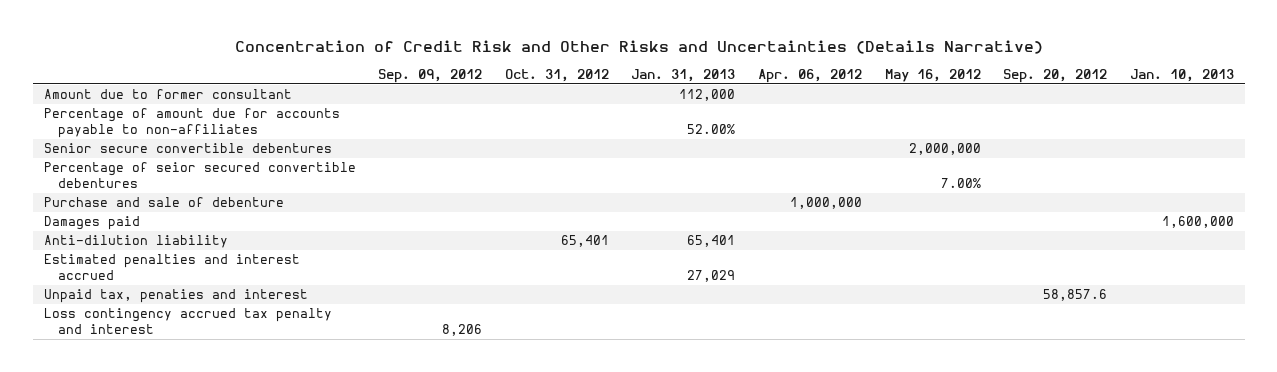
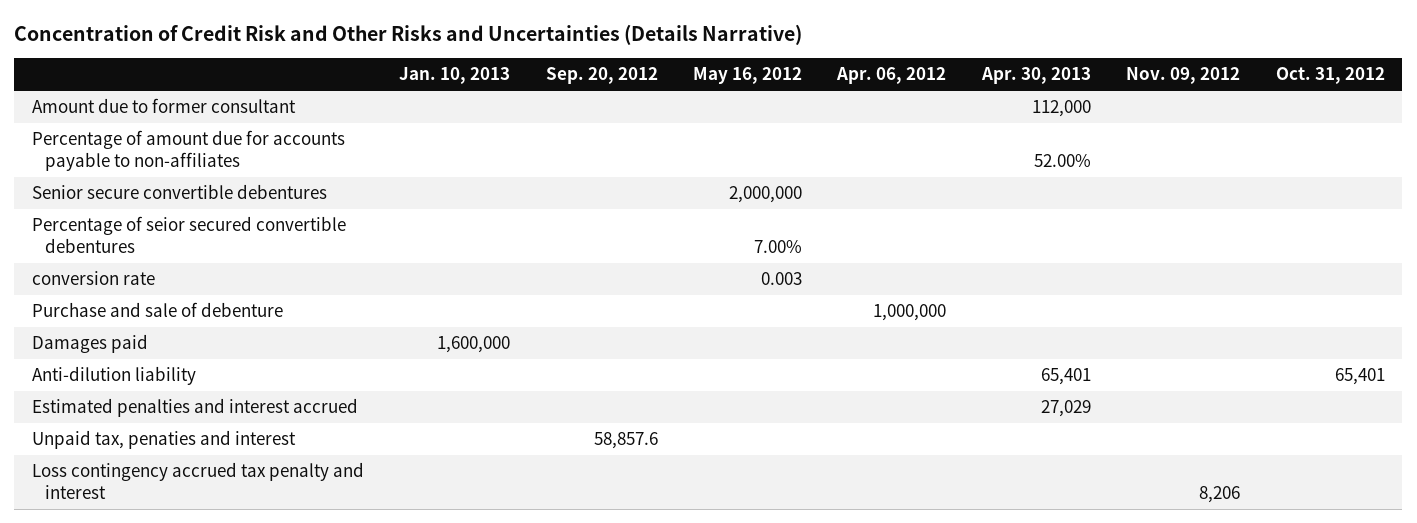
[378,69,483,84] Sep. 09, 2012 -> none
[631,69,736,83] Jan. 31, 2013 -> none
none -> [980,67,1091,85] Apr. 30, 2013
none -> [1126,67,1241,85] Nov. 09, 2012
none -> [31,271,155,286] conversion rate

